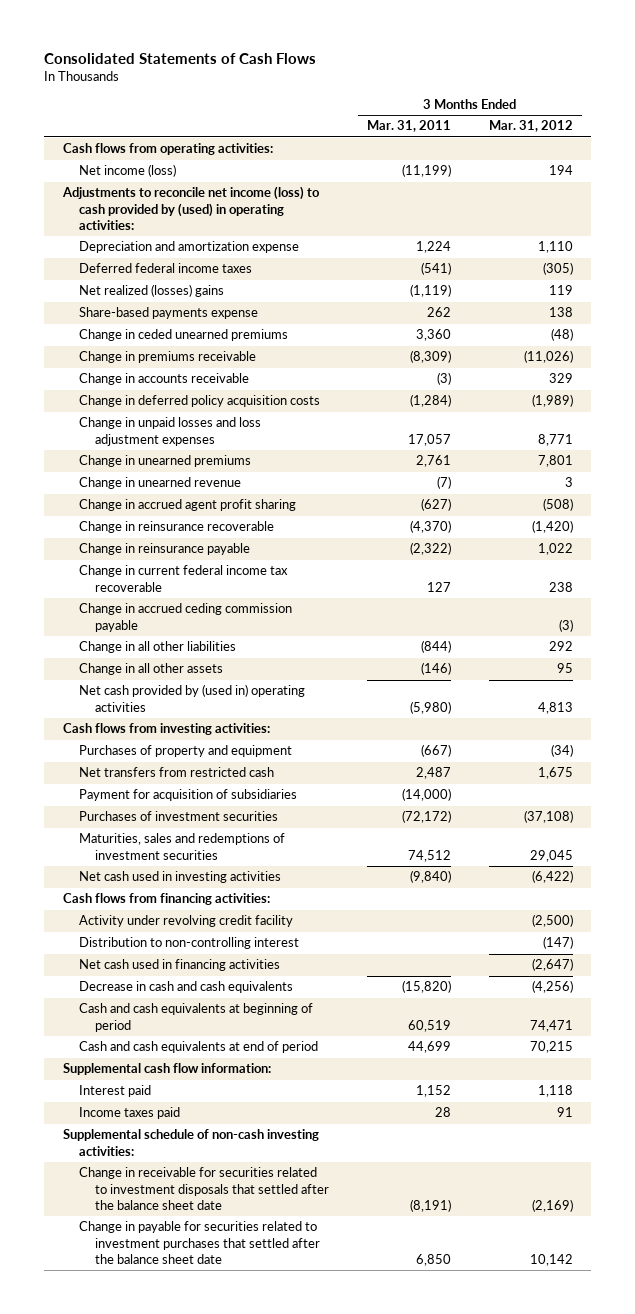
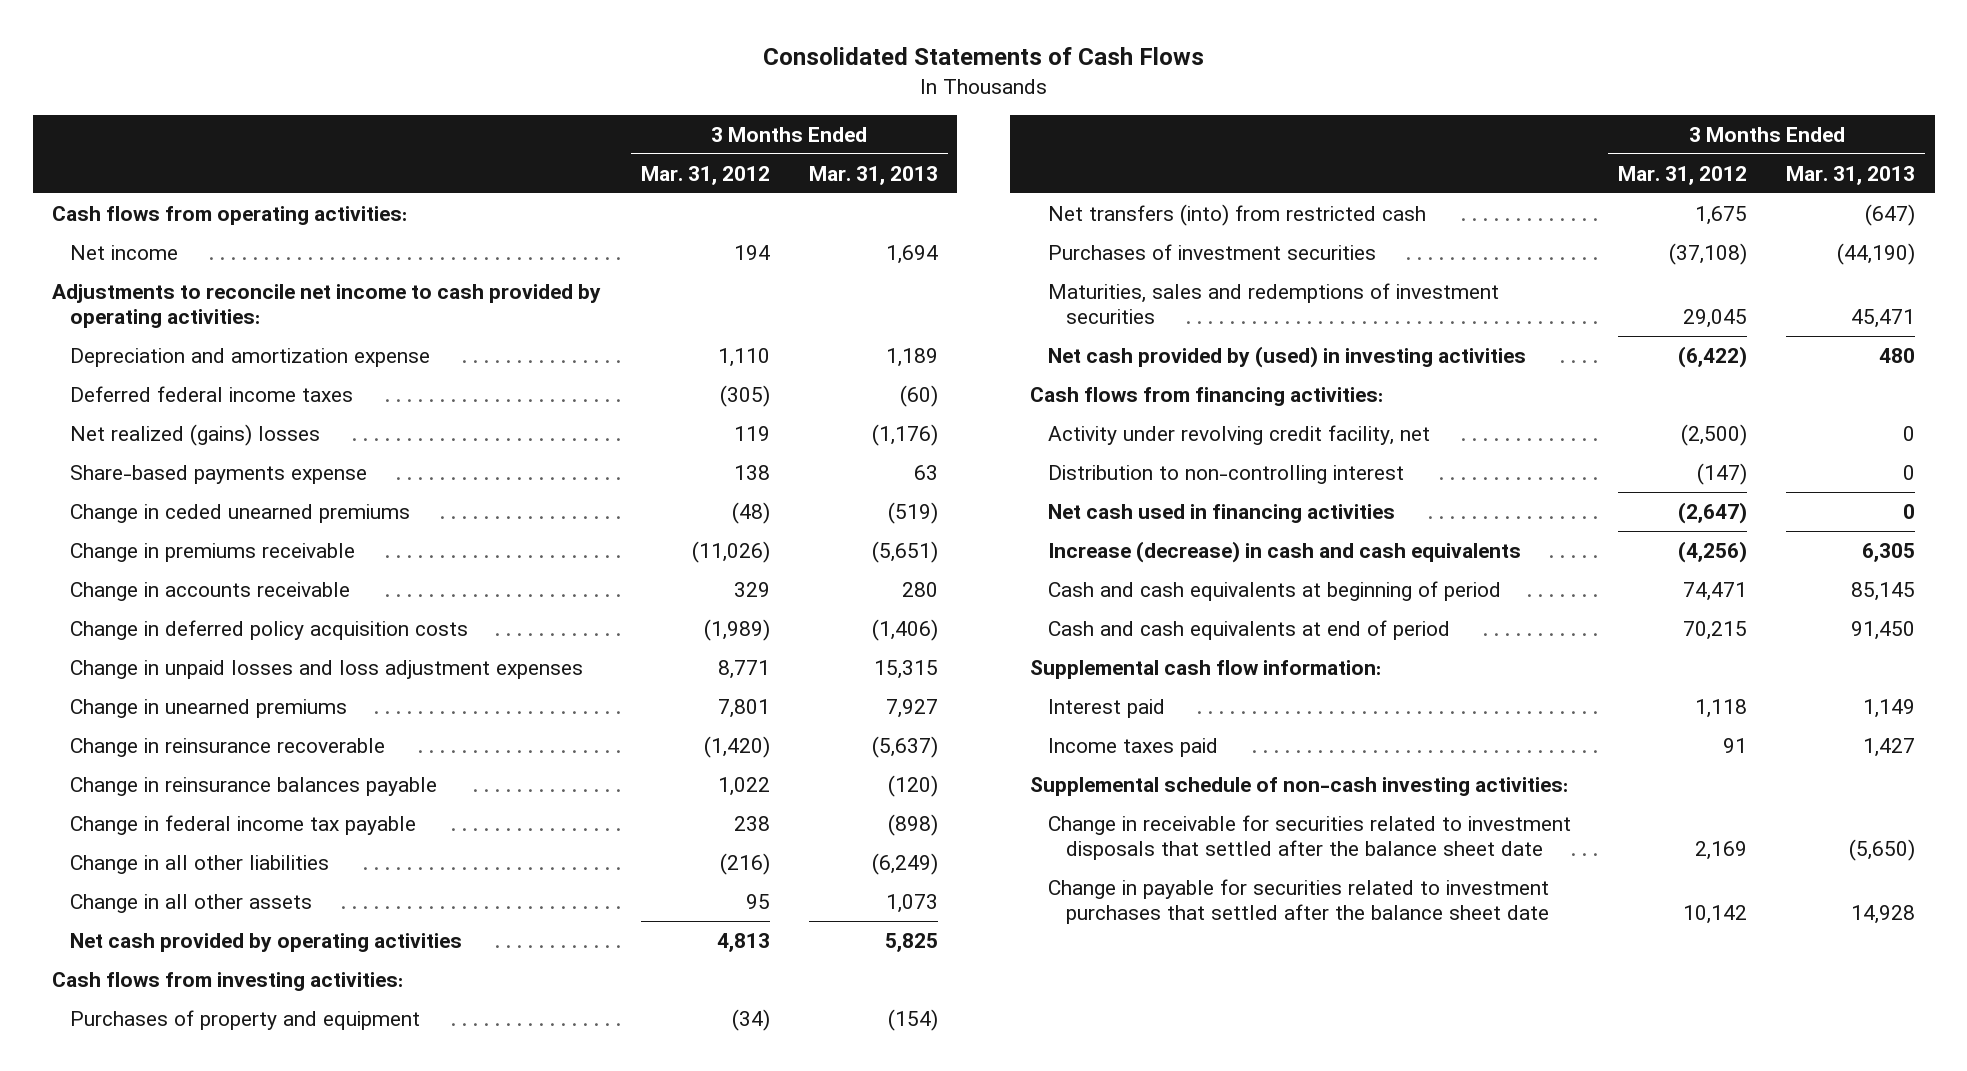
[366,120,451,133] Mar. 31, 2011 -> none
none -> [808,165,938,185] Mar. 31, 2013
[78,164,176,178] Net income (loss) -> [70,244,179,260] Net income
[61,186,320,231] Adjustments to reconcile net income (loss) to cash provided by (used) in operating activities: -> [52,283,602,328] Adjustments to reconcile net income to cash provided by operating activities:
[78,284,224,298] Net realized (losses) gains -> [70,423,321,446] Net realized (gains) losses
[78,477,241,490] Change in unearned revenue -> none
[78,499,296,512] Change in accrued agent profit sharing -> none
[78,603,292,632] Change in accrued ceding commission payable -> none
[78,543,250,556] Change in reinsurance payable -> [70,776,438,796] Change in reinsurance balances payable
[78,565,288,592] Change in current federal income tax recoverable -> [70,814,417,835] Change in federal income tax payable
[548,641,573,652] 292 -> [719,852,770,875] (216)
[78,684,305,712] Net cash provided by (used in) operating activities -> [70,932,463,952] Net cash provided by operating activities
[78,789,297,802] Payment for acquisition of subsidiaries -> none
[78,767,274,778] Net transfers from restricted cash -> [1047,203,1426,226] Net transfers (into) from restricted cash
[78,871,281,884] Net cash used in investing activities -> [1047,345,1526,368] Net cash provided by (used) in investing activities
[78,915,293,928] Activity under revolving credit facility -> [1047,424,1430,445] Activity under revolving credit facility, net
[78,981,293,994] Decrease in cash and cash equivalents -> [1047,540,1521,563] Increase (decrease) in cash and cash equivalents
[531,1199,573,1213] (2,169) -> [1694,840,1747,860] 2,169

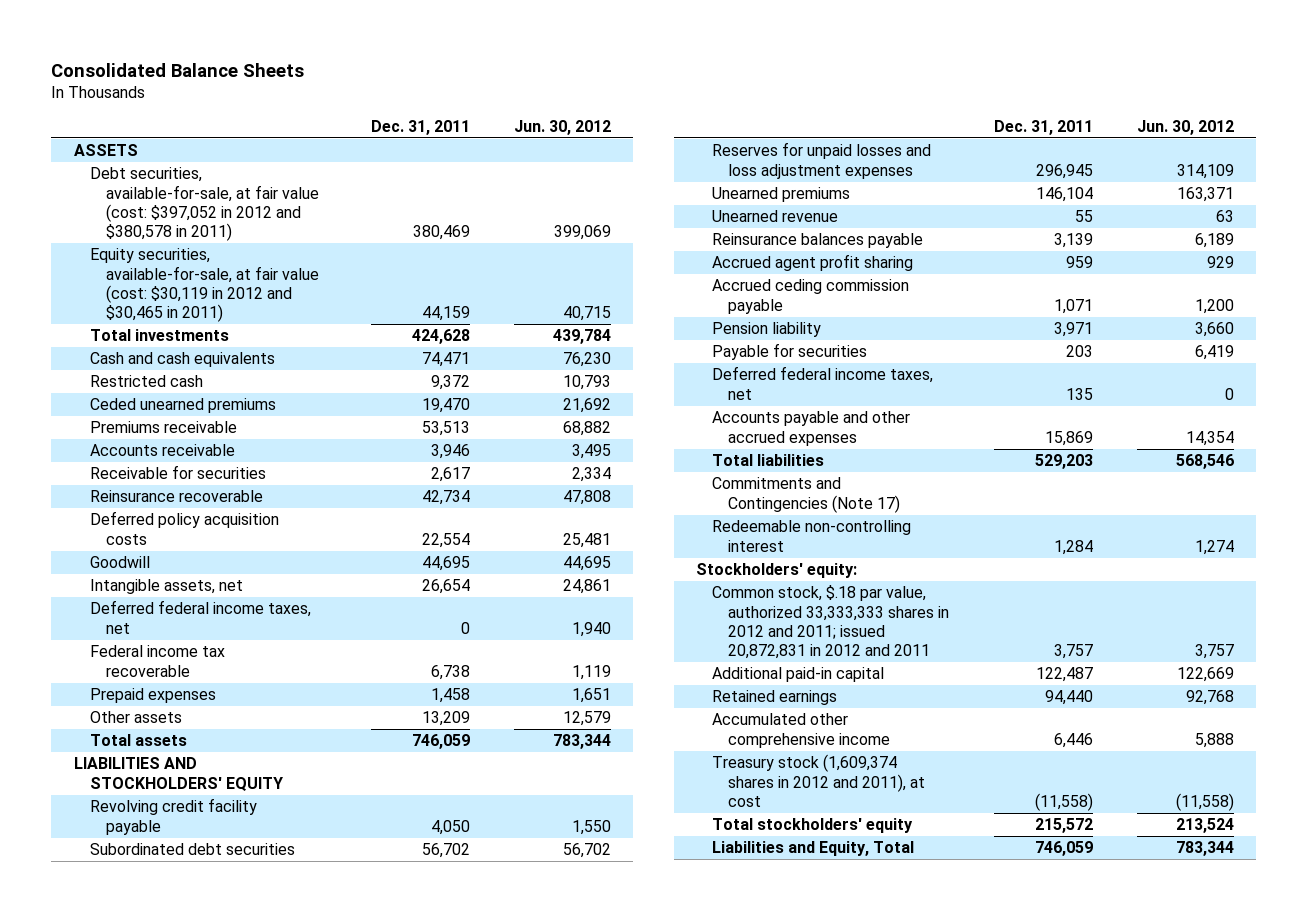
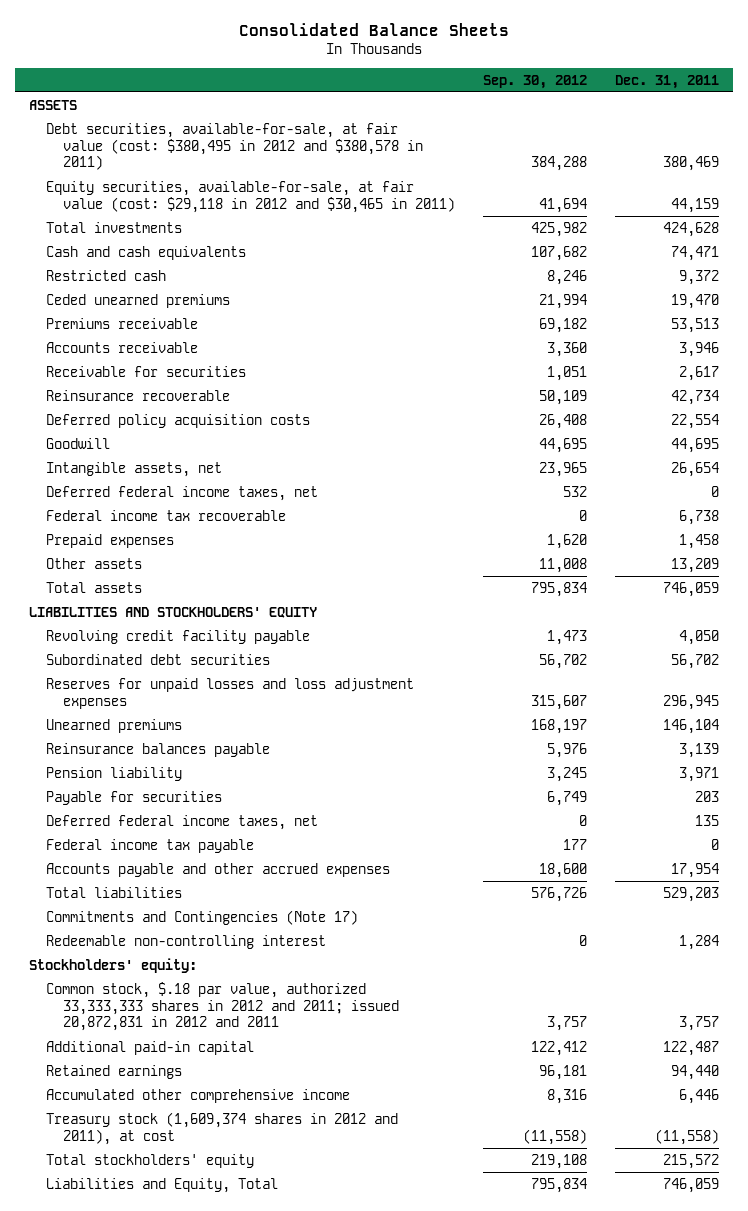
[514,119,612,135] Jun. 30, 2012 -> none
none -> [482,74,587,89] Sep. 30, 2012
[89,167,320,241] Debt securities, available-for-sale, at fair value (cost: $397,052 in 2012 and $380,578 in 2011) -> [45,122,423,171] Debt securities, available-for-sale, at fair value (cost: $380,495 in 2012 and $380,578 in 2011)
[89,248,320,322] Equity securities, available-for-sale, at fair value (cost: $30,119 in 2012 and $30,465 in 2011) -> [45,180,455,213] Equity securities, available-for-sale, at fair value (cost: $29,118 in 2012 and $30,465 in 2011)
[712,210,839,223] Unearned revenue -> none
[712,254,914,272] Accrued agent profit sharing -> none
[712,279,910,314] Accrued ceding commission payable -> none
none -> [45,838,254,853] Federal income tax payable
[1044,430,1093,446] 15,869 -> [670,862,719,878] 17,954

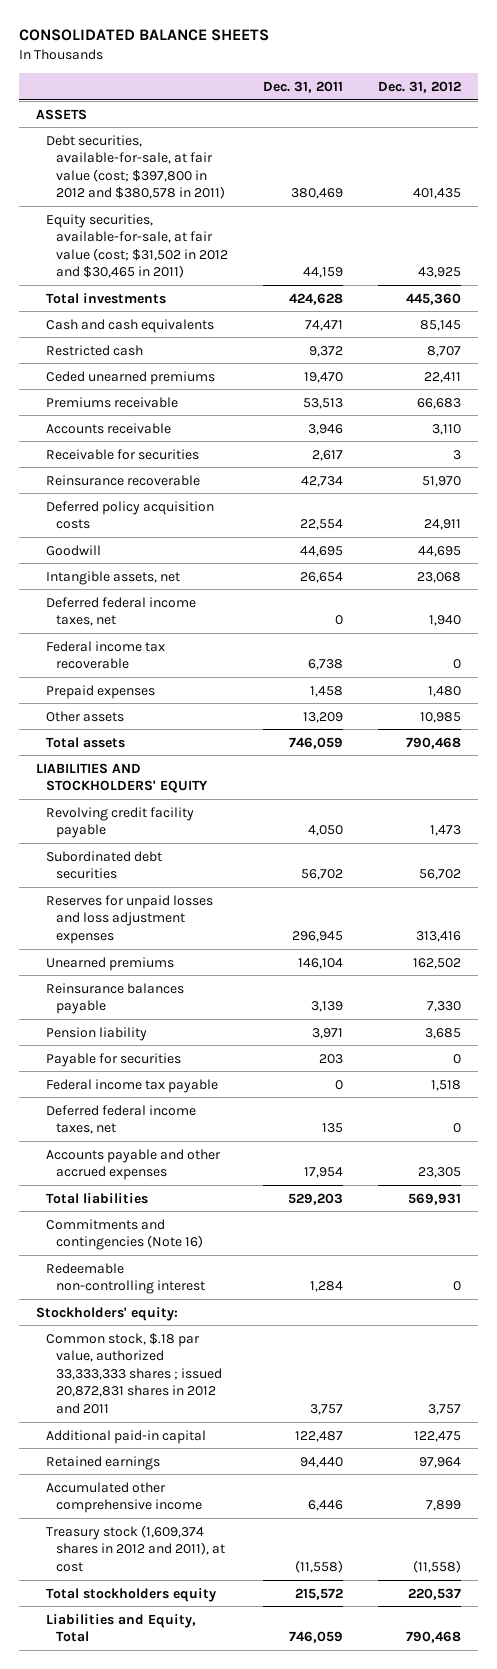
[238,23,509,37] Consolidated Balance Sheets -> [18,29,269,42] CONSOLIDATED BALANCE SHEETS
[482,74,587,89] Sep. 30, 2012 -> none
none -> [377,80,461,93] Dec. 31, 2012
[45,122,423,171] Debt securities, available-for-sale, at fair value (cost: $380,495 in 2012 and $380,578 in 2011) -> [46,134,226,200] Debt securities, available-for-sale, at fair value (cost; $397,800 in 2012 and $380,578 in 2011)
[45,180,455,213] Equity securities, available-for-sale, at fair value (cost: $29,118 in 2012 and $30,465 in 2011) -> [46,213,229,279] Equity securities, available-for-sale, at fair value (cost; $31,502 in 2012 and $30,465 in 2011)
[45,814,318,830] Deferred federal income taxes, net -> [46,1104,197,1135] Deferred federal income taxes, net
[45,909,358,925] Commitments and Contingencies (Note 17) -> [46,1218,204,1251] Commitments and contingencies (Note 16)
[45,981,399,1032] Common stock, $.18 par value, authorized 33,333,333 shares in 2012 and 2011; issued 20,872,831 in 2012 and 2011 -> [46,1332,223,1414] Common stock, $.18 par value, authorized 33,333,333 shares ; issued 20,872,831 shares in 2012 and 2011
[45,1153,254,1168] Total stockholders' equity -> [46,1587,217,1602] Total stockholders equity

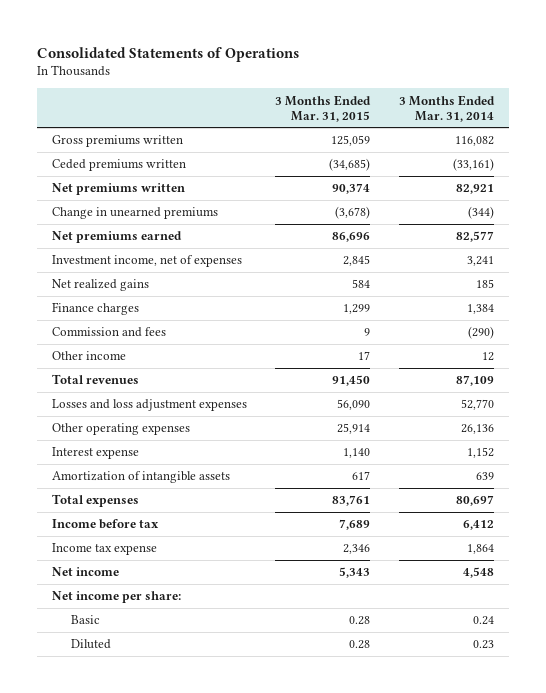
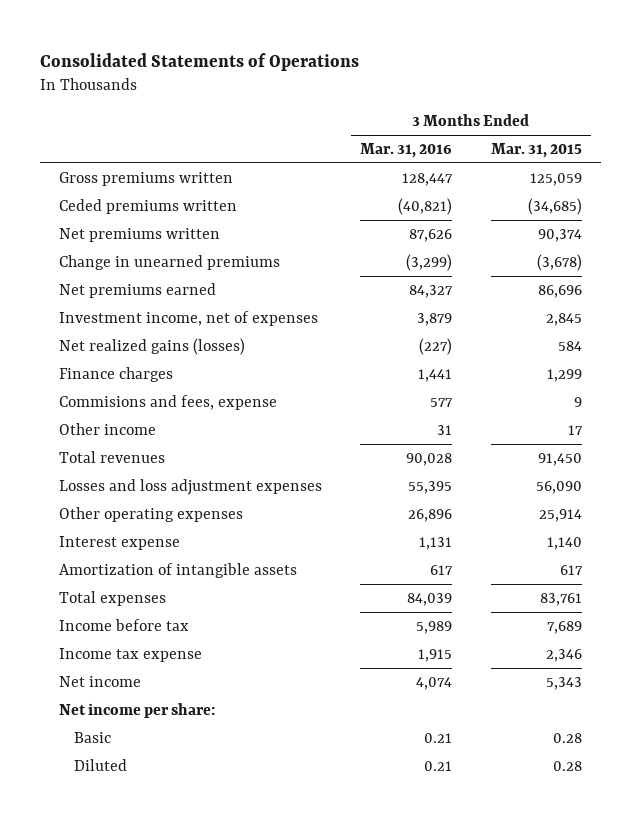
[399,94,496,122] 3 Months Ended Mar. 31, 2014 -> none
none -> [360,142,453,158] Mar. 31, 2016
[51,279,149,292] Net realized gains -> [59,337,246,355] Net realized gains (losses)
[51,327,166,338] Commission and fees -> none
none -> [59,394,278,410] Commisions and fees, expense

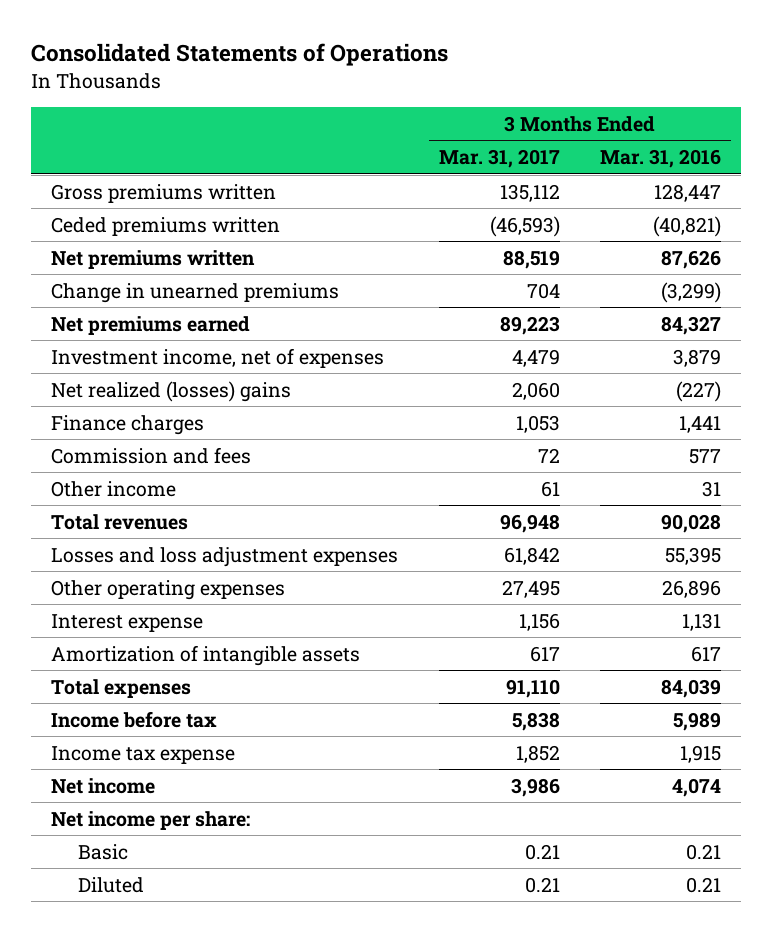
[490,142,582,158] Mar. 31, 2015 -> none
none -> [438,148,560,168] Mar. 31, 2017
[59,337,246,355] Net realized gains (losses) -> [51,380,292,402] Net realized (losses) gains
[59,394,278,410] Commisions and fees, expense -> [51,446,252,464] Commission and fees

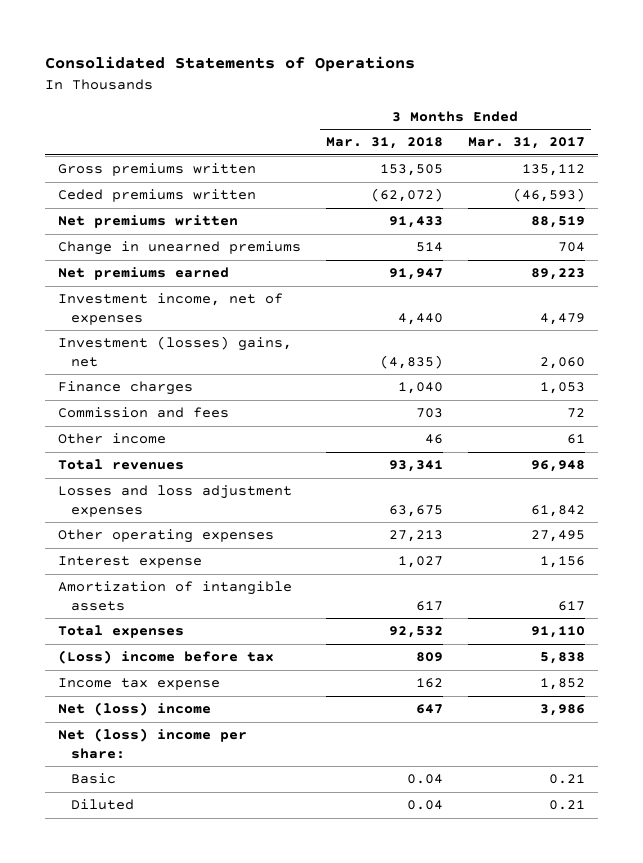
[599,148,721,168] Mar. 31, 2016 -> none
none -> [325,137,443,150] Mar. 31, 2018
[51,380,292,402] Net realized (losses) gains -> [57,336,292,367] Investment (losses) gains, net
[51,710,218,728] Income before tax -> [57,650,274,665] (Loss) income before tax
[51,777,156,794] Net income -> [57,702,211,717] Net (loss) income
[51,810,251,830] Net income per share: -> [57,728,247,759] Net (loss) income per share:

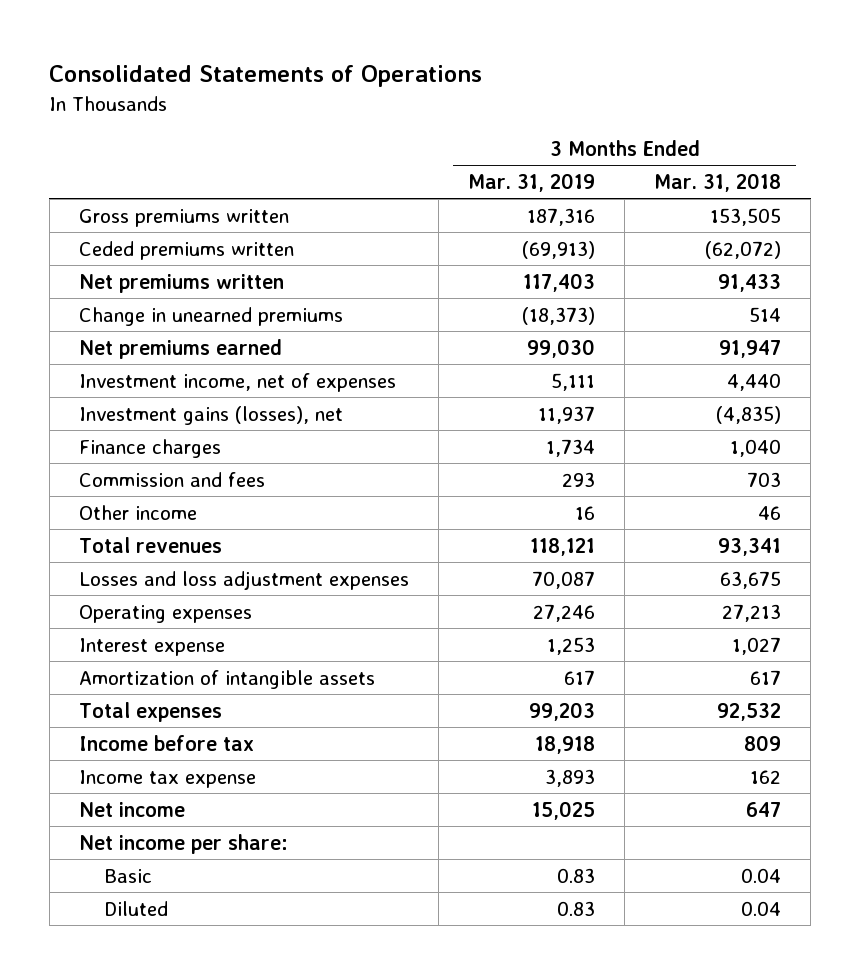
[468,137,586,150] Mar. 31, 2017 -> none
none -> [468,173,596,193] Mar. 31, 2019
[57,336,292,367] Investment (losses) gains, net -> [78,405,343,425] Investment gains (losses), net
[57,529,274,544] Other operating expenses -> [78,604,252,623] Operating expenses
[57,650,274,665] (Loss) income before tax -> [78,734,254,751] Income before tax
[57,702,211,717] Net (loss) income -> [78,801,185,817] Net income
[57,728,247,759] Net (loss) income per share: -> [78,833,288,854] Net income per share:

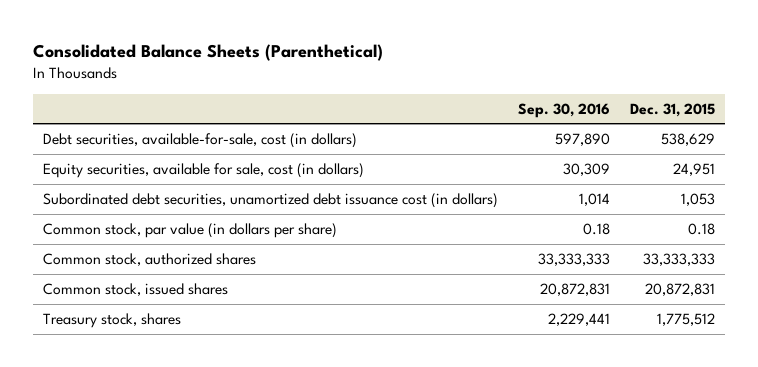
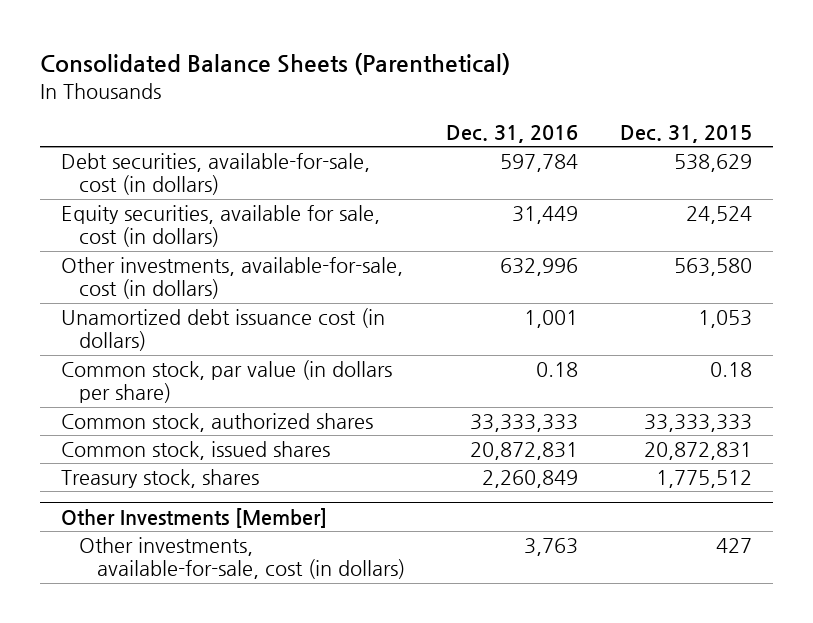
[518,102,611,118] Sep. 30, 2016 -> none
none -> [446,124,579,143] Dec. 31, 2016
[672,162,715,176] 24,951 -> [685,206,752,225] 24,524
none -> [60,257,403,300] Other investments, available-for-sale, cost (in dollars)
[43,192,499,208] Subordinated debt securities, unamortized debt issuance cost (in dollars) -> [60,308,385,352] Unamortized debt issuance cost (in dollars)
none -> [60,507,327,528] Other Investments [Member]
none -> [78,537,406,580] Other investments, available-for-sale, cost (in dollars)

